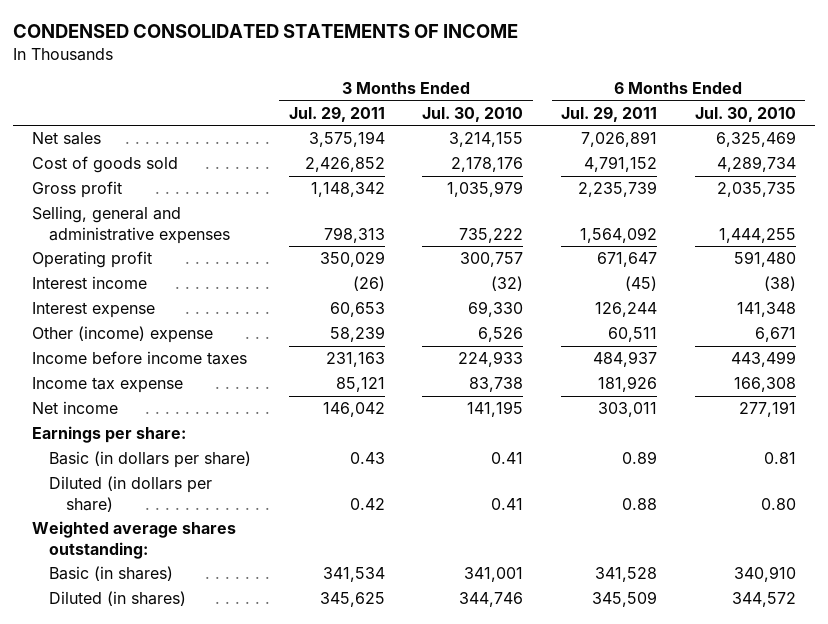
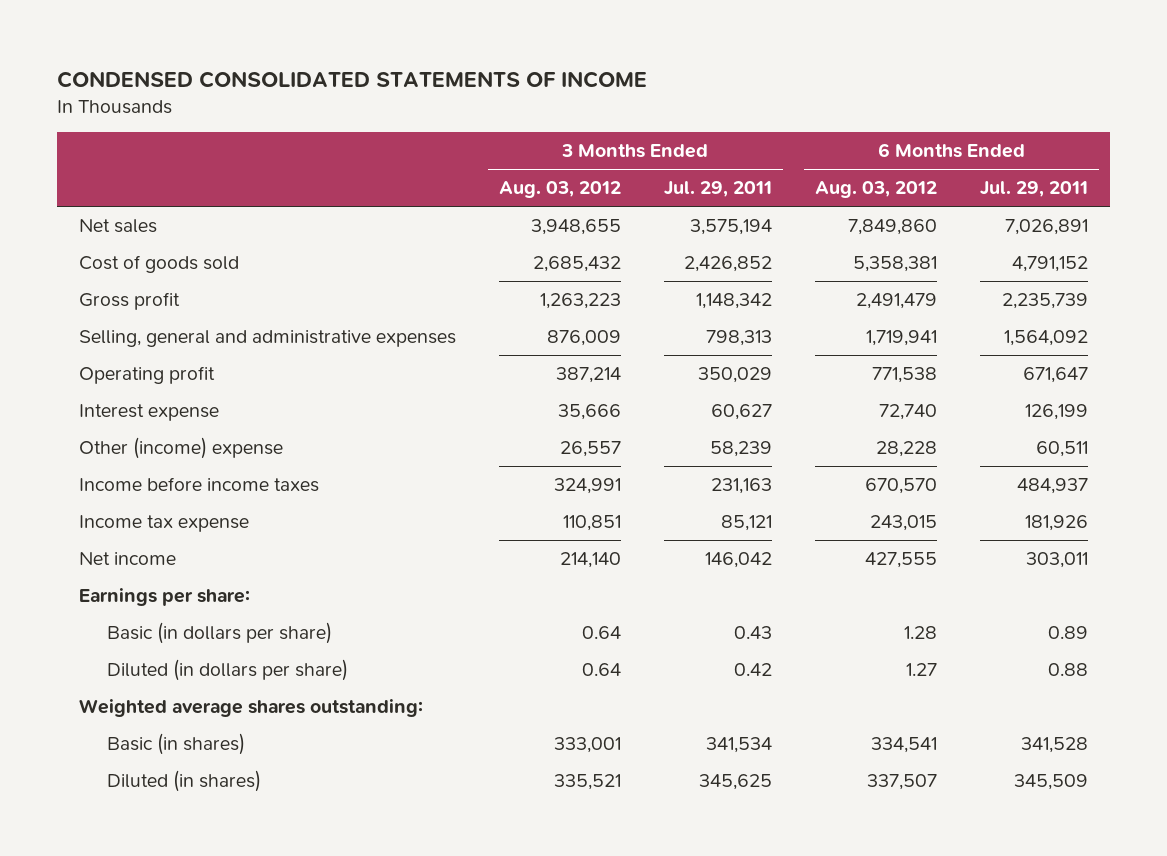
[422,106,524,122] Jul. 30, 2010 -> none
[694,106,796,122] Jul. 30, 2010 -> none
none -> [498,181,621,199] Aug. 03, 2012
none -> [815,181,938,199] Aug. 03, 2012
[31,276,147,290] Interest income -> none
[329,302,385,318] 60,653 -> [711,404,773,421] 60,627
[595,302,658,318] 126,244 -> [1025,404,1089,421] 126,199

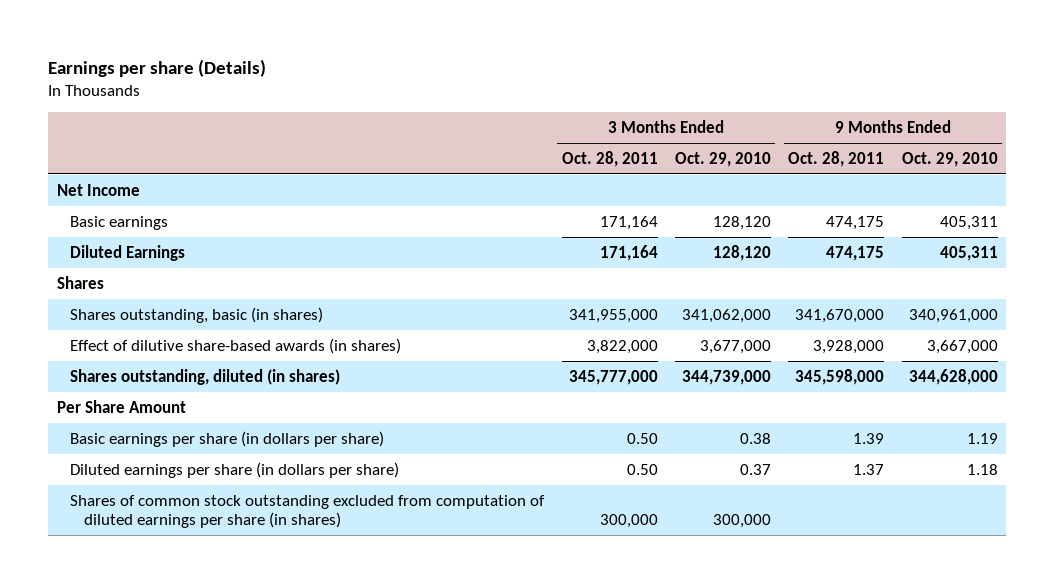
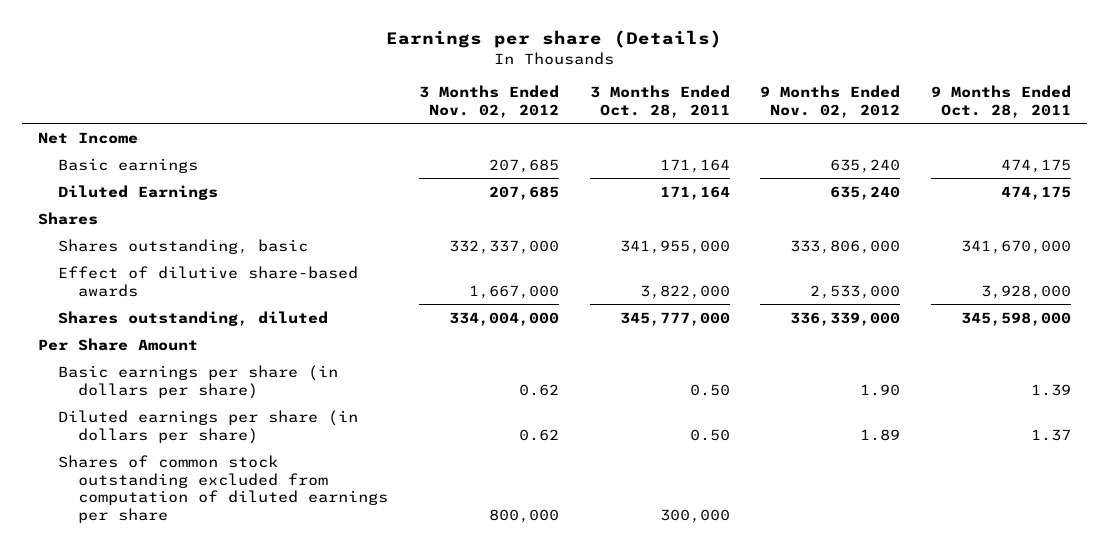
[674,151,771,167] Oct. 29, 2010 -> none
[901,151,998,167] Oct. 29, 2010 -> none
none -> [418,84,559,118] 3 Months Ended Nov. 02, 2012
none -> [760,84,901,118] 9 Months Ended Nov. 02, 2012
[70,306,324,323] Shares outstanding, basic (in shares) -> [57,238,308,254] Shares outstanding, basic
[70,337,402,354] Effect of dilutive share-based awards (in shares) -> [57,265,358,297] Effect of dilutive share-based awards
[70,368,341,385] Shares outstanding, diluted (in shares) -> [57,310,328,326] Shares outstanding, diluted
[70,494,546,529] Shares of common stock outstanding excluded from computation of diluted earnings per share (in shares) -> [57,454,388,524] Shares of common stock outstanding excluded from computation of diluted earnings per share

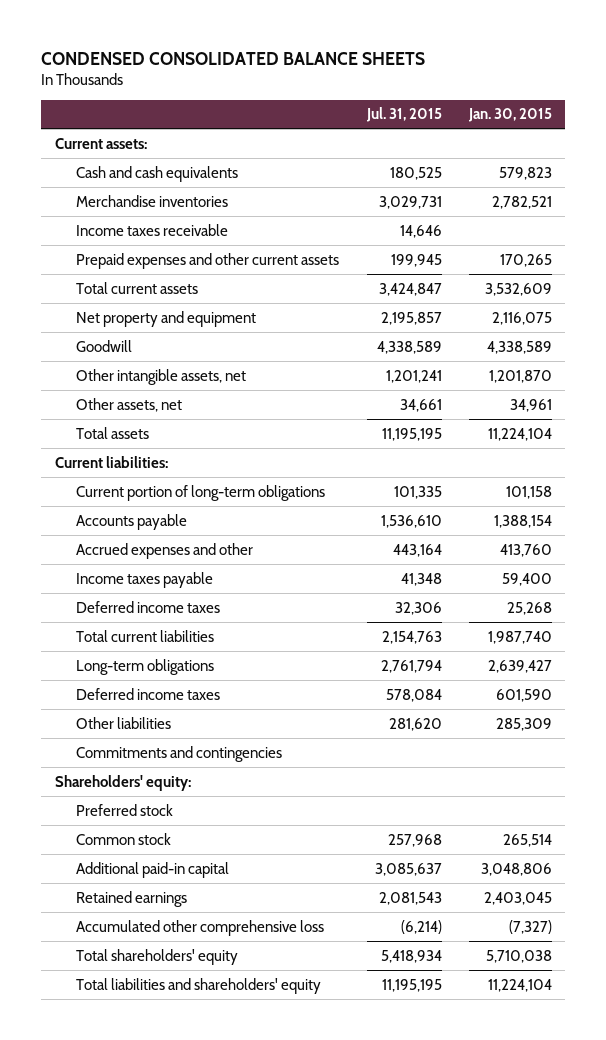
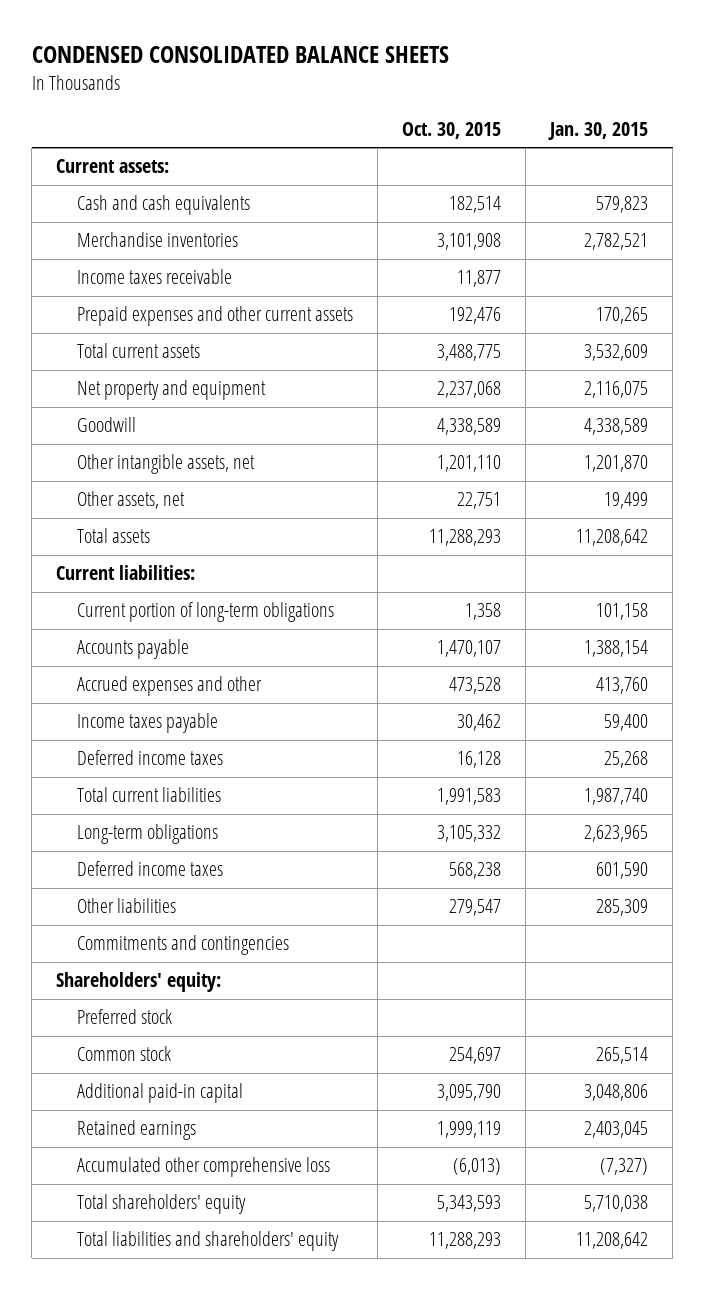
[365,107,442,123] Jul. 31, 2015 -> none
none -> [402,121,502,139] Oct. 30, 2015
[509,398,552,412] 34,961 -> [604,492,649,510] 19,499
[487,427,552,441] 11,224,104 -> [576,529,649,547] 11,208,642
[487,659,552,673] 2,639,427 -> [584,825,649,843] 2,623,965
[487,978,552,992] 11,224,104 -> [576,1232,649,1250] 11,208,642

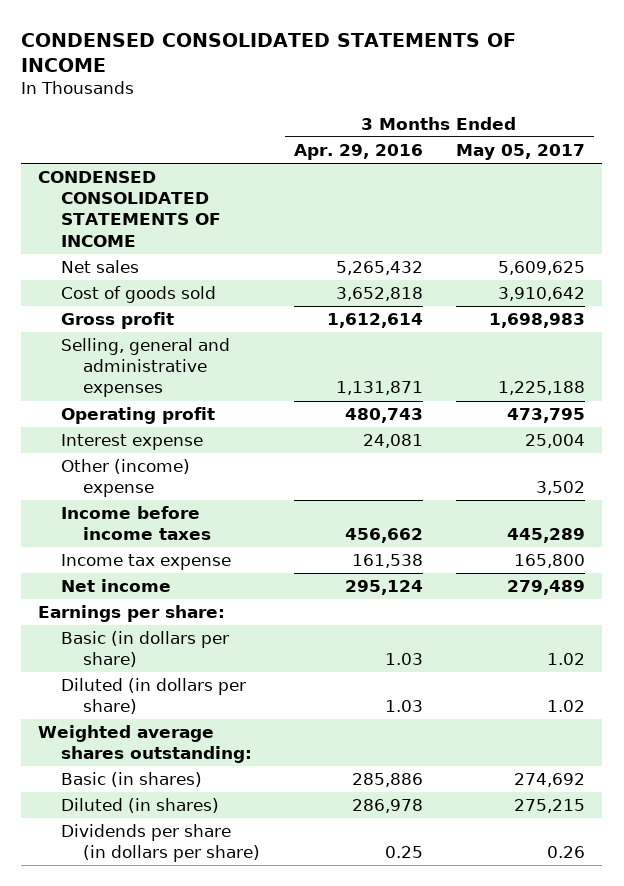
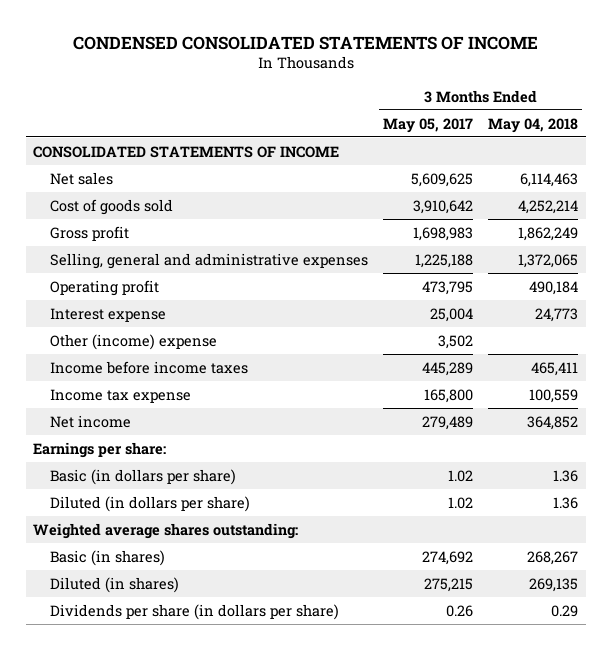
[293,143,423,160] Apr. 29, 2016 -> none
none -> [488,117,579,133] May 04, 2018
[38,171,221,247] CONDENSED CONSOLIDATED STATEMENTS OF INCOME -> [33,145,340,158] CONSOLIDATED STATEMENTS OF INCOME

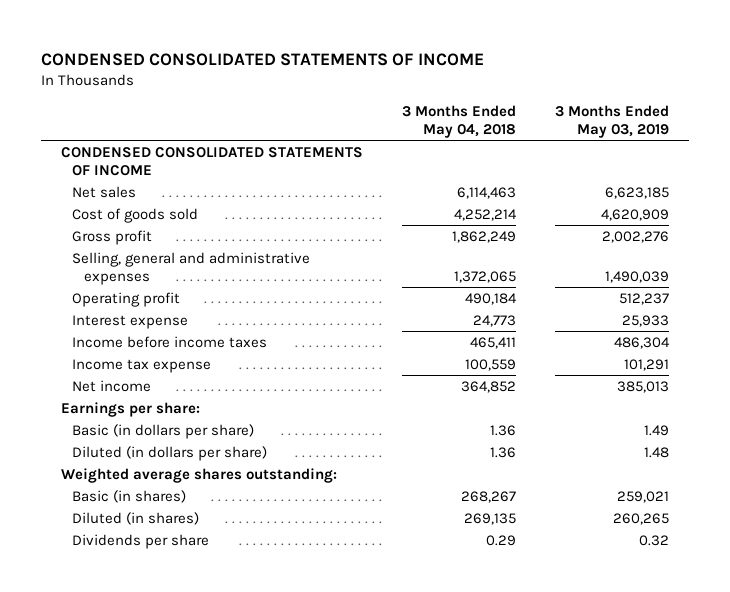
[382,117,473,133] May 05, 2017 -> none
none -> [555,105,670,138] 3 Months Ended May 03, 2019
[33,145,340,158] CONSOLIDATED STATEMENTS OF INCOME -> [60,146,363,176] CONDENSED CONSOLIDATED STATEMENTS OF INCOME
[49,333,217,350] Other (income) expense -> none
[49,603,339,620] Dividends per share (in dollars per share) -> [72,533,210,549] Dividends per share

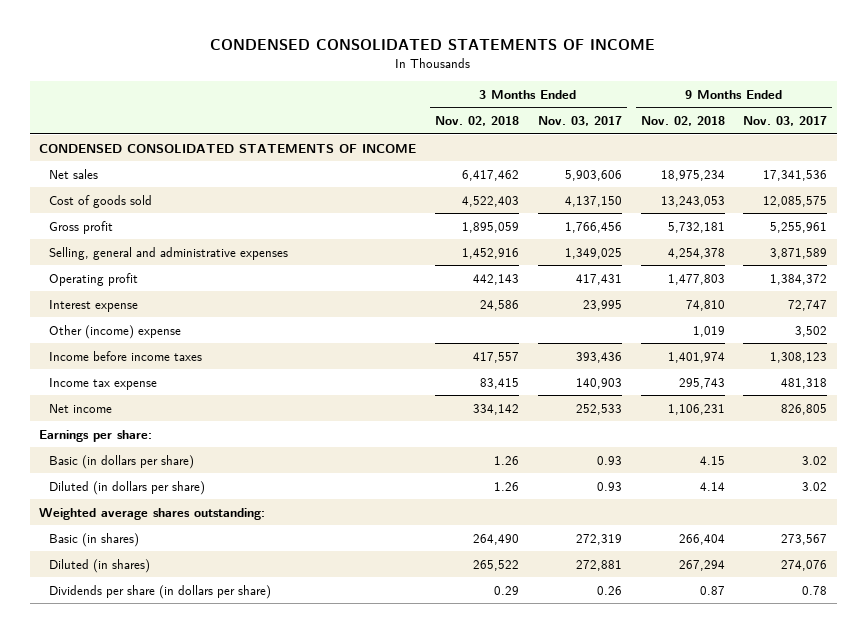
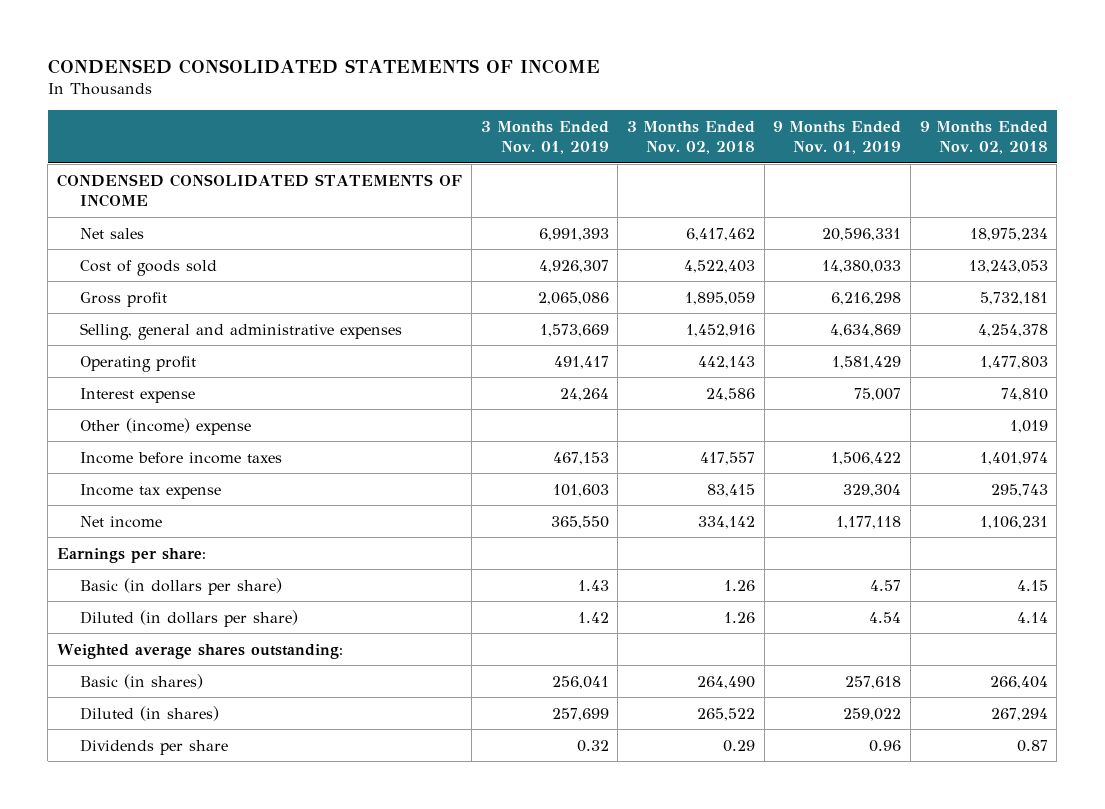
[537,116,622,127] Nov. 03, 2017 -> none
[743,116,828,127] Nov. 03, 2017 -> none
none -> [480,120,609,155] 3 Months Ended Nov. 01, 2019
none -> [773,120,902,155] 9 Months Ended Nov. 01, 2019
[49,584,272,599] Dividends per share (in dollars per share) -> [80,738,229,755] Dividends per share

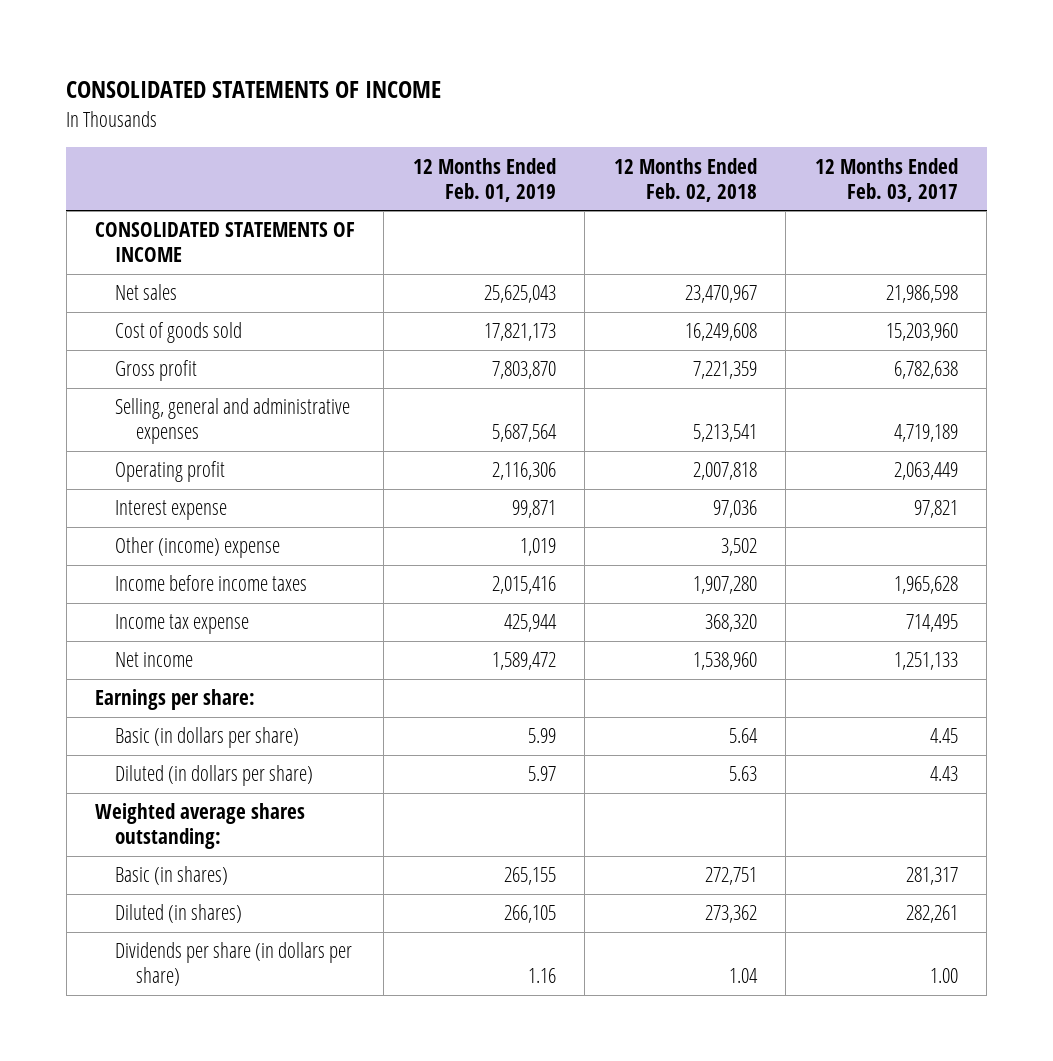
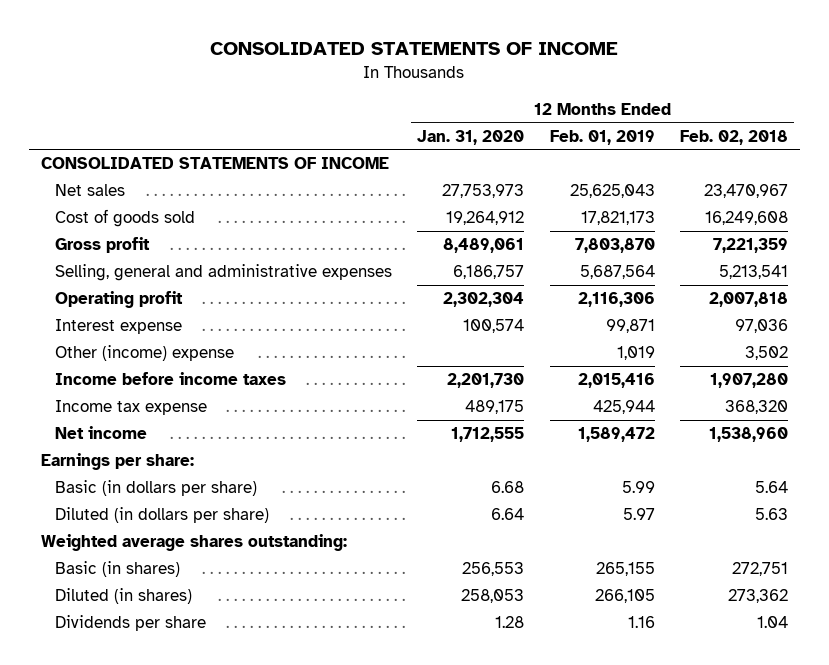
[814,157,958,202] 12 Months Ended Feb. 03, 2017 -> none
none -> [417,129,525,145] Jan. 31, 2020
[115,942,353,987] Dividends per share (in dollars per share) -> [55,615,207,632] Dividends per share

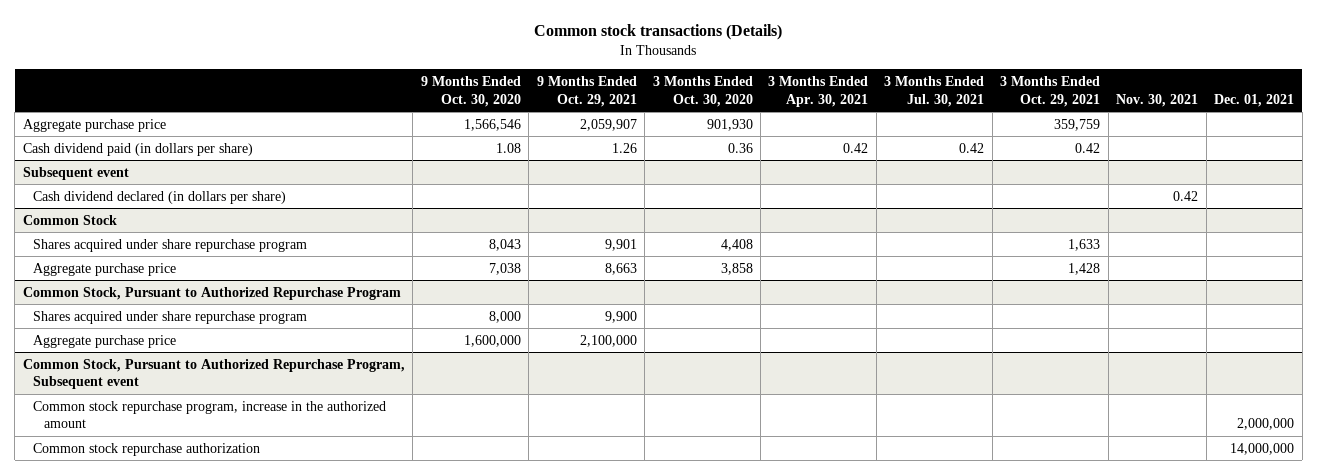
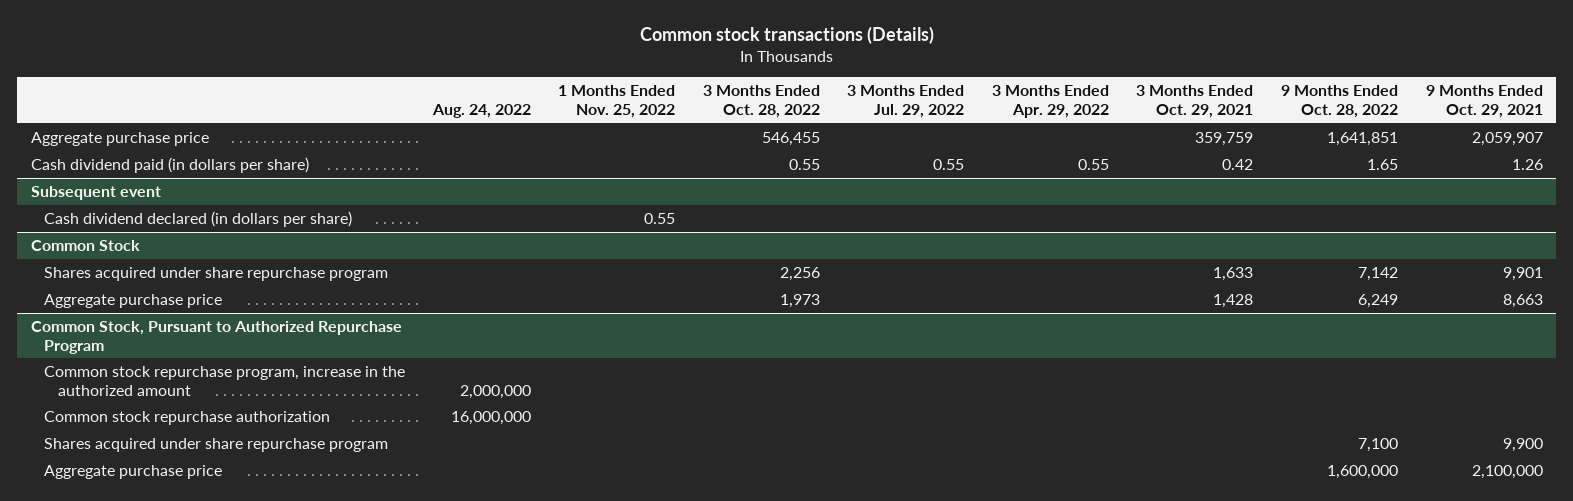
[420,75,521,107] 9 Months Ended Oct. 30, 2020 -> none
[652,75,753,107] 3 Months Ended Oct. 30, 2020 -> none
[768,75,869,107] 3 Months Ended Apr. 30, 2021 -> none
[884,75,985,107] 3 Months Ended Jul. 30, 2021 -> none
[1116,93,1199,107] Nov. 30, 2021 -> none
[1214,93,1295,107] Dec. 01, 2021 -> none
none -> [431,103,531,118] Aug. 24, 2022
none -> [558,85,676,118] 1 Months Ended Nov. 25, 2022
none -> [702,85,820,118] 3 Months Ended Oct. 28, 2022
none -> [847,85,965,118] 3 Months Ended Jul. 29, 2022
none -> [991,85,1109,118] 3 Months Ended Apr. 29, 2022
none -> [1280,85,1398,118] 9 Months Ended Oct. 28, 2022
[22,358,405,390] Common Stock, Pursuant to Authorized Repurchase Program, Subsequent event -> none
[33,310,308,324] Shares acquired under share repurchase program -> [44,437,389,452] Shares acquired under share repurchase program
[33,334,177,348] Aggregate purchase price -> [44,464,223,479] Aggregate purchase price

